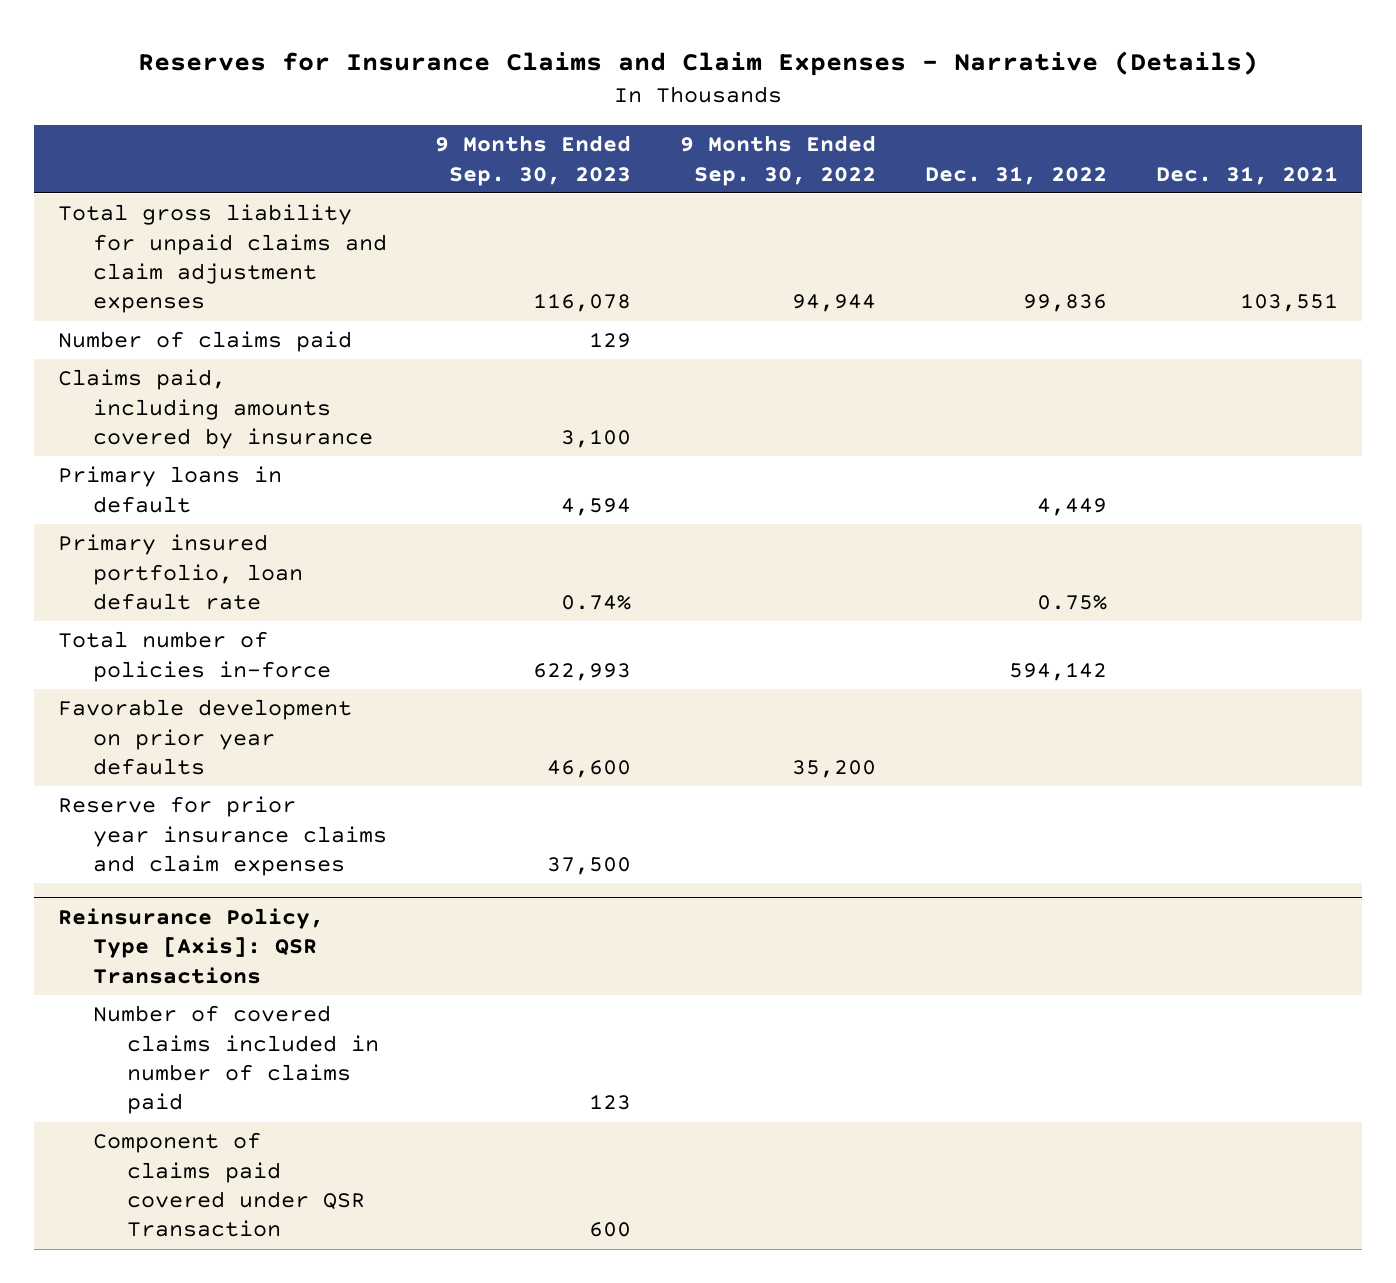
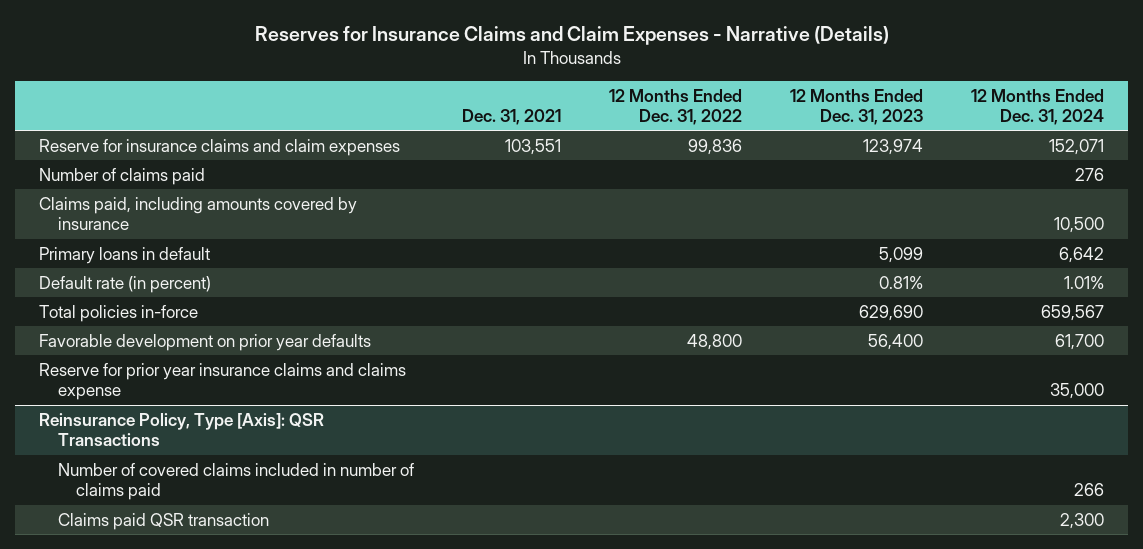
[435,135,632,186] 9 Months Ended Sep. 30, 2023 -> none
[680,135,877,186] 9 Months Ended Sep. 30, 2022 -> none
[924,165,1107,185] Dec. 31, 2022 -> none
none -> [608,88,742,126] 12 Months Ended Dec. 31, 2022
none -> [790,88,924,126] 12 Months Ended Dec. 31, 2023
none -> [971,88,1105,126] 12 Months Ended Dec. 31, 2024
[58,204,387,314] Total gross liability for unpaid claims and claim adjustment expenses -> [38,138,400,156] Reserve for insurance claims and claim expenses
[58,534,303,610] Primary insured portfolio, loan default rate -> none
none -> [38,275,211,293] Default rate (in percent)
[58,631,331,682] Total number of policies in-force -> [38,304,198,322] Total policies in-force
[58,796,387,876] Reserve for prior year insurance claims and claim expenses -> [38,362,406,401] Reserve for prior year insurance claims and claims expense
[92,1132,365,1238] Component of claims paid covered under QSR Transaction -> [57,512,269,530] Claims paid QSR transaction

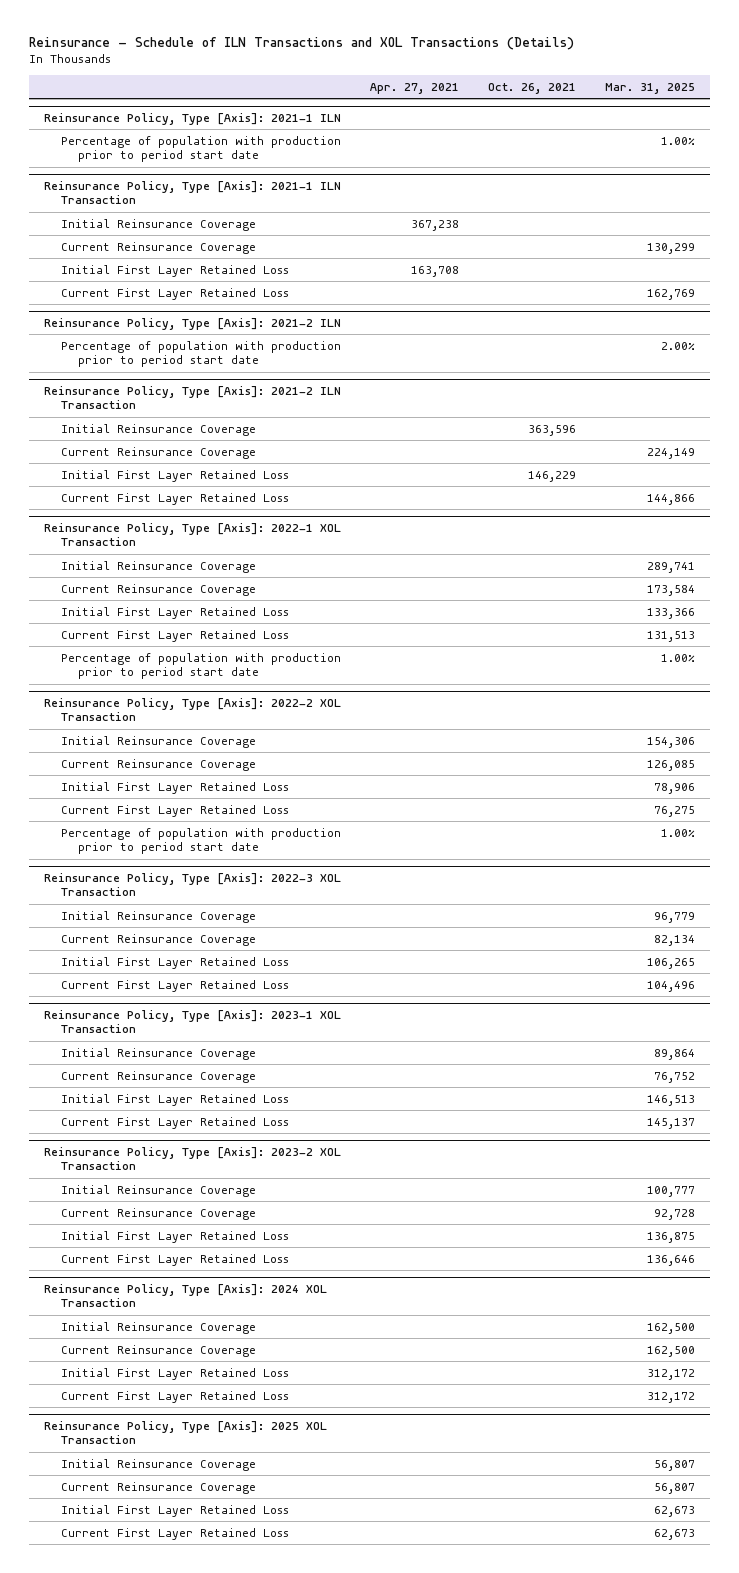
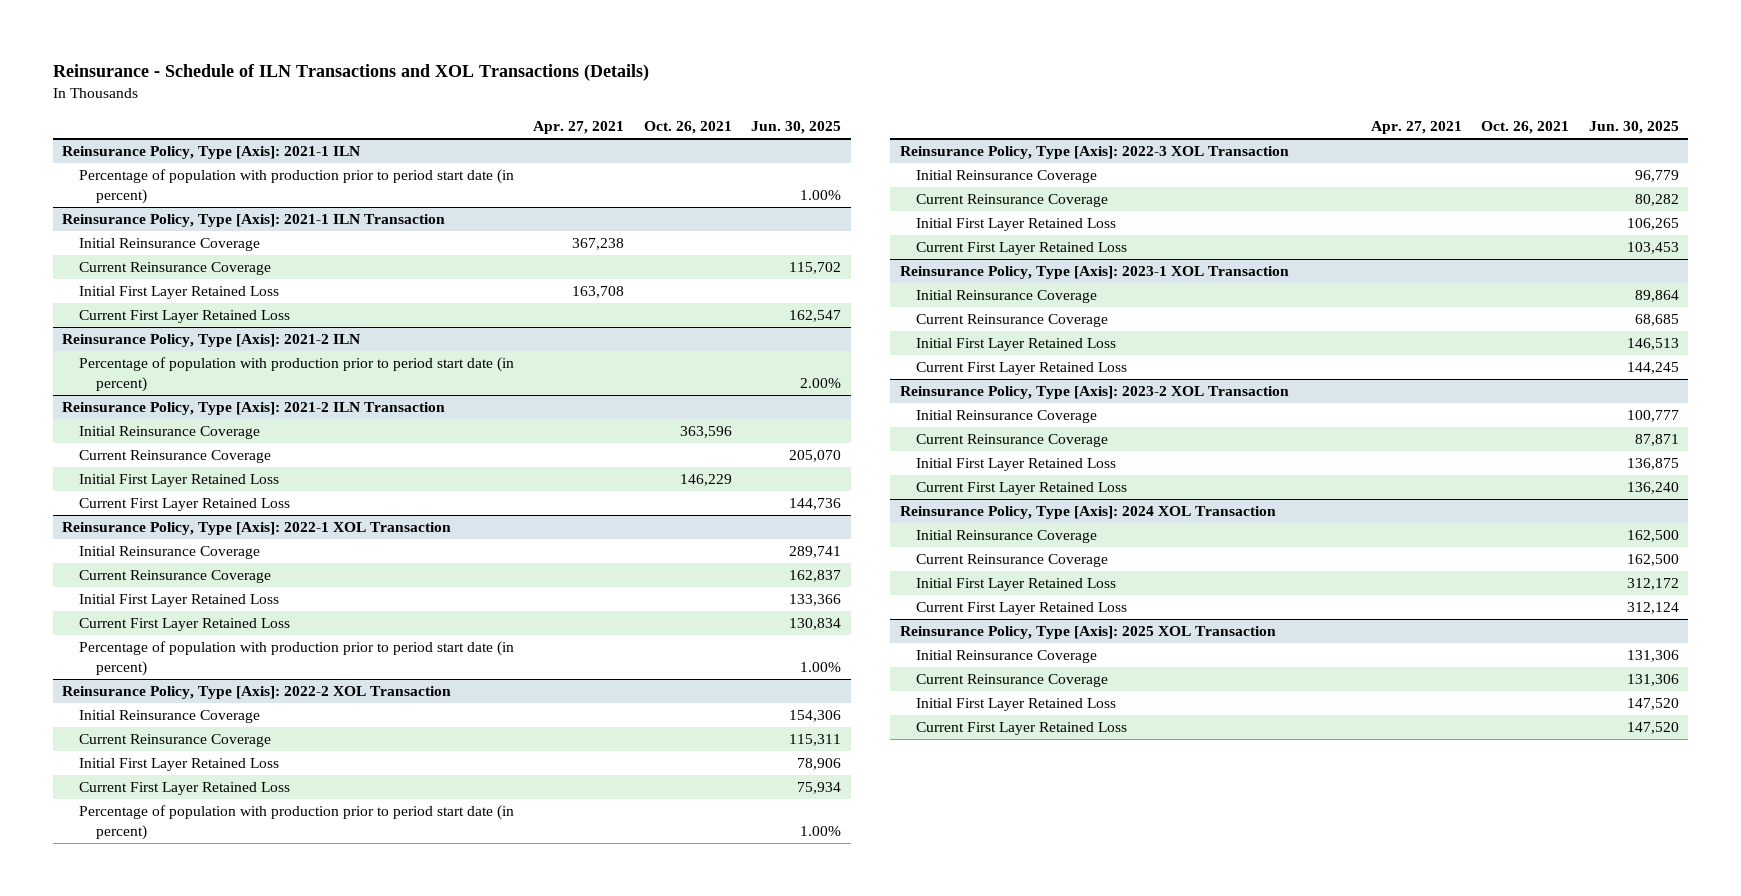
[605,82,696,94] Mar. 31, 2025 -> none
none -> [751,121,842,135] Jun. 30, 2025
[60,135,341,163] Percentage of population with production prior to period start date -> [78,169,514,205] Percentage of population with production prior to period start date (in percent)
[60,340,341,368] Percentage of population with production prior to period start date -> [78,357,514,393] Percentage of population with production prior to period start date (in percent)
[60,652,341,680] Percentage of population with production prior to period start date -> [78,641,514,677] Percentage of population with production prior to period start date (in percent)
[60,827,341,855] Percentage of population with production prior to period start date -> [78,805,514,841] Percentage of population with production prior to period start date (in percent)

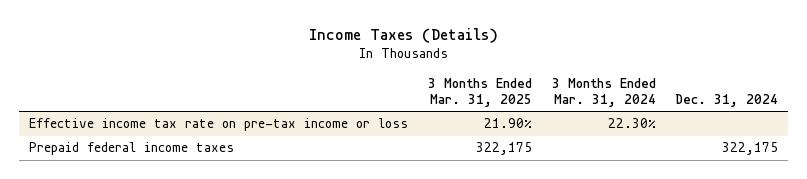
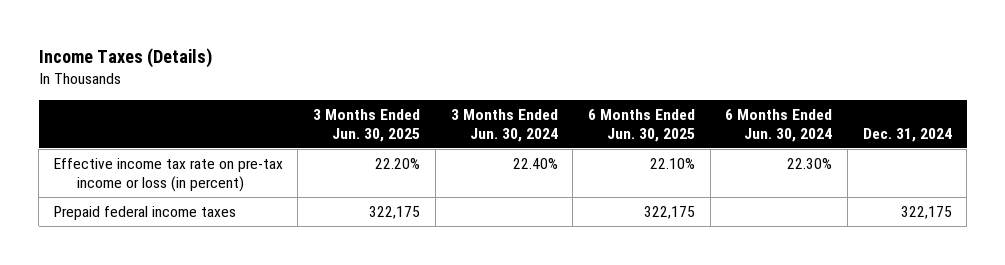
[427,78,532,108] 3 Months Ended Mar. 31, 2025 -> none
[551,78,656,108] 3 Months Ended Mar. 31, 2024 -> none
none -> [313,108,421,143] 3 Months Ended Jun. 30, 2025
none -> [450,108,558,143] 3 Months Ended Jun. 30, 2024
none -> [587,108,695,143] 6 Months Ended Jun. 30, 2025
none -> [725,108,833,143] 6 Months Ended Jun. 30, 2024
[29,118,409,132] Effective income tax rate on pre-tax income or loss -> [53,157,283,193] Effective income tax rate on pre-tax income or loss (in percent)

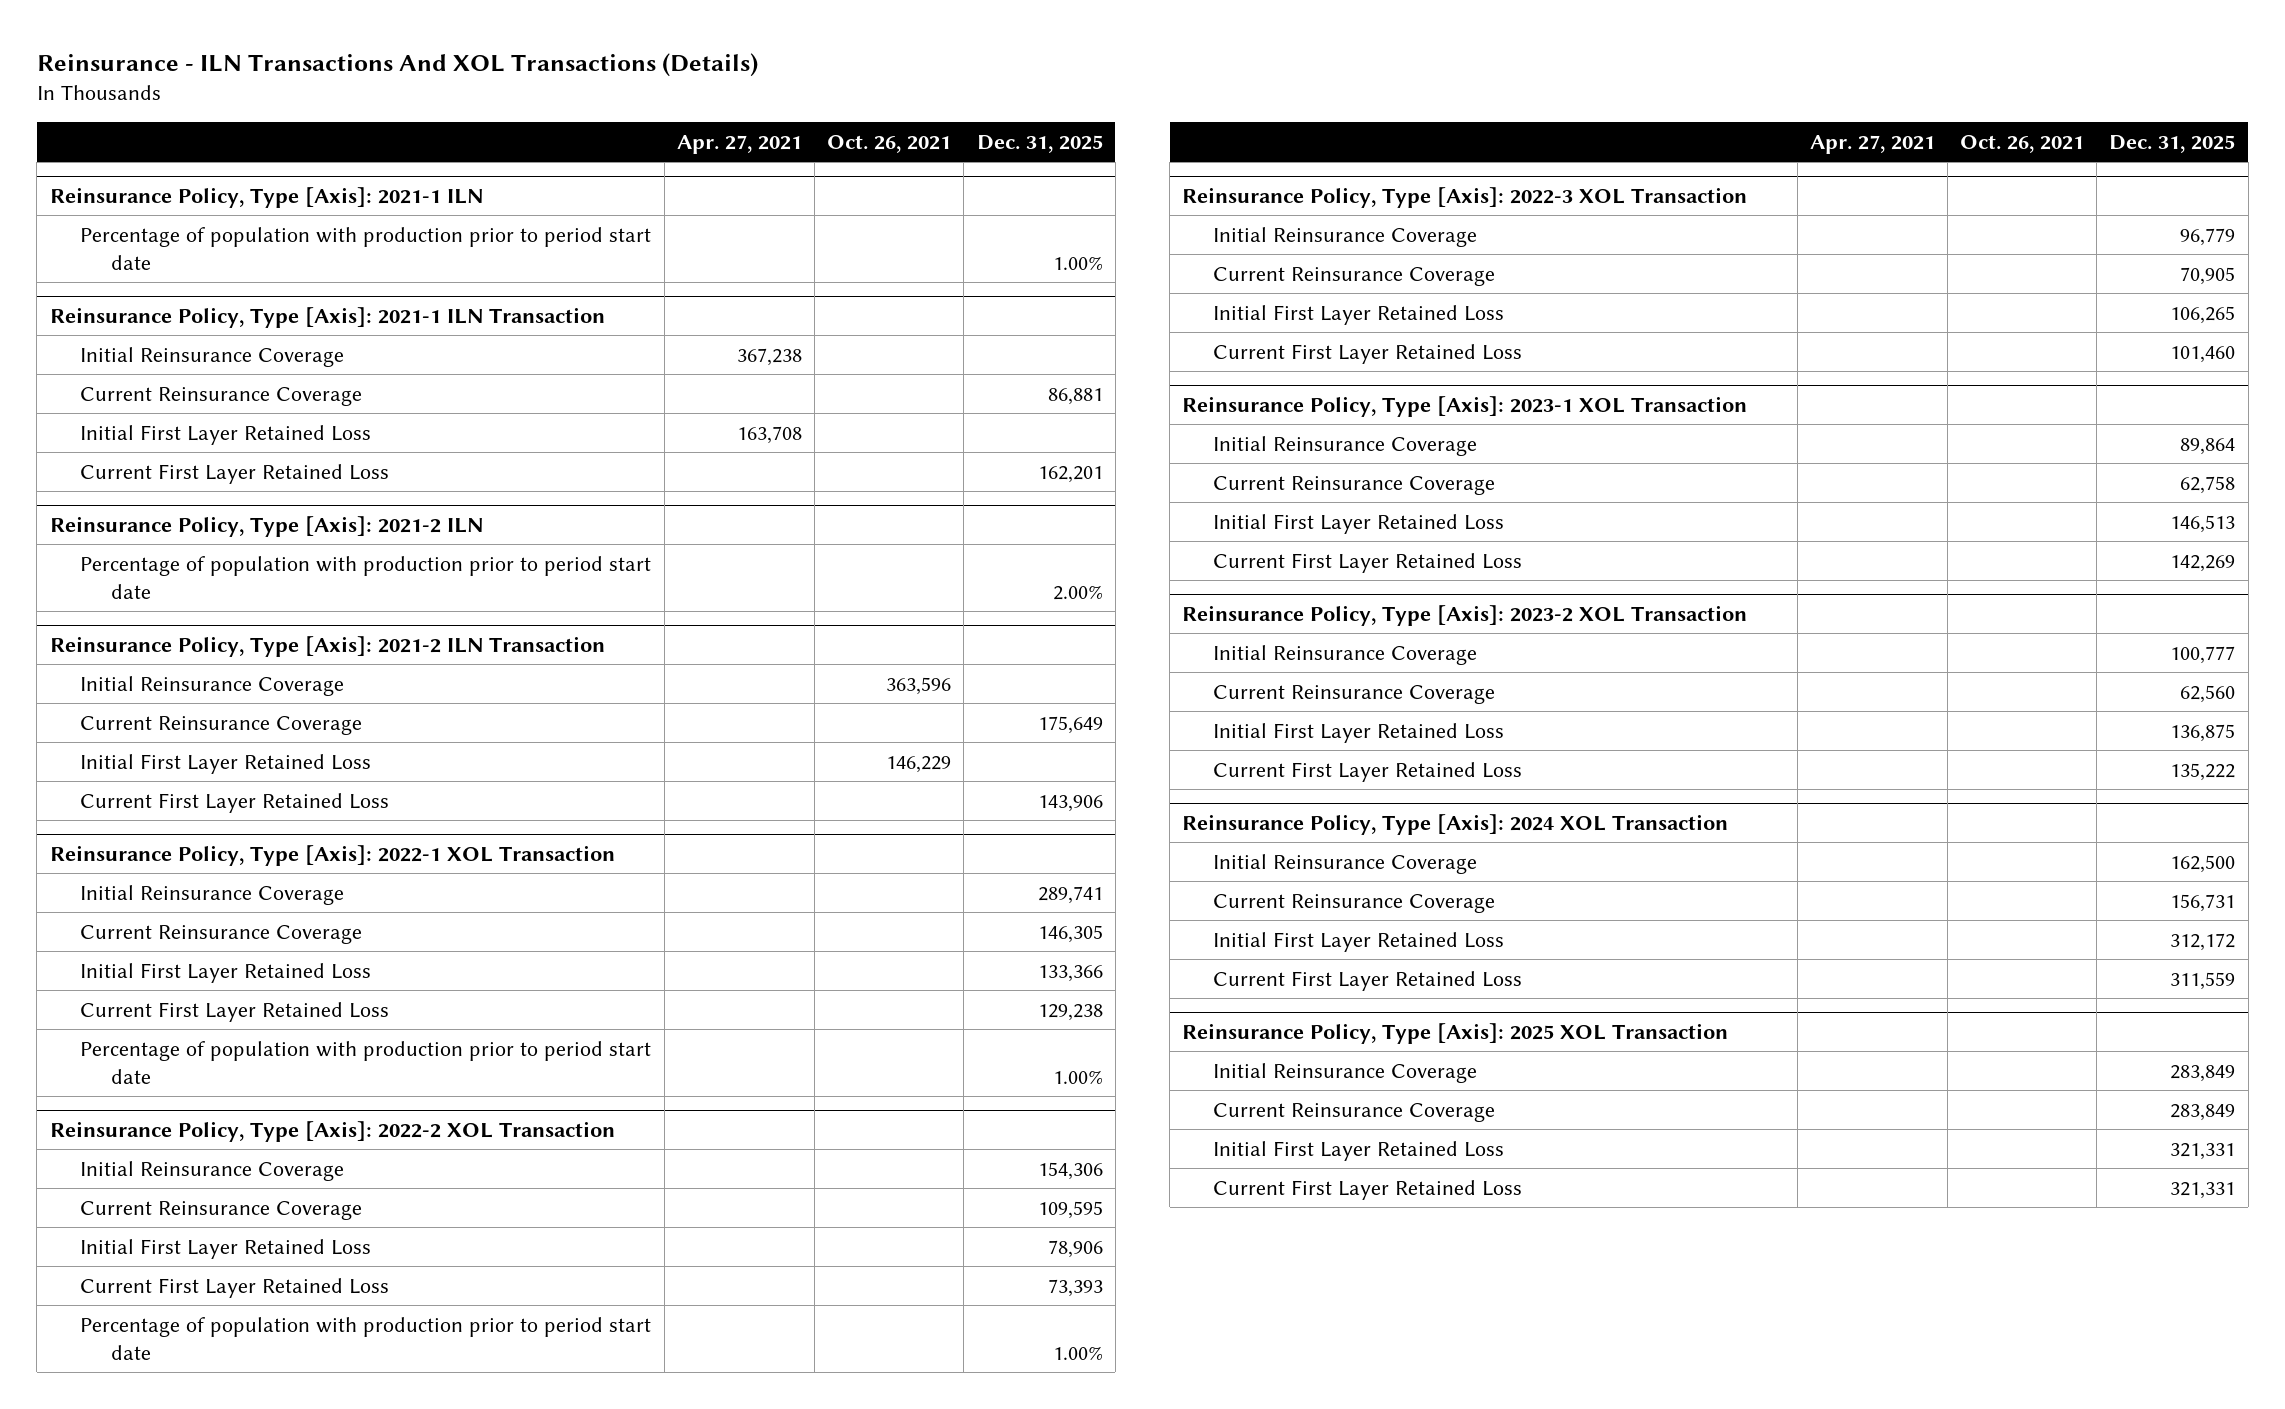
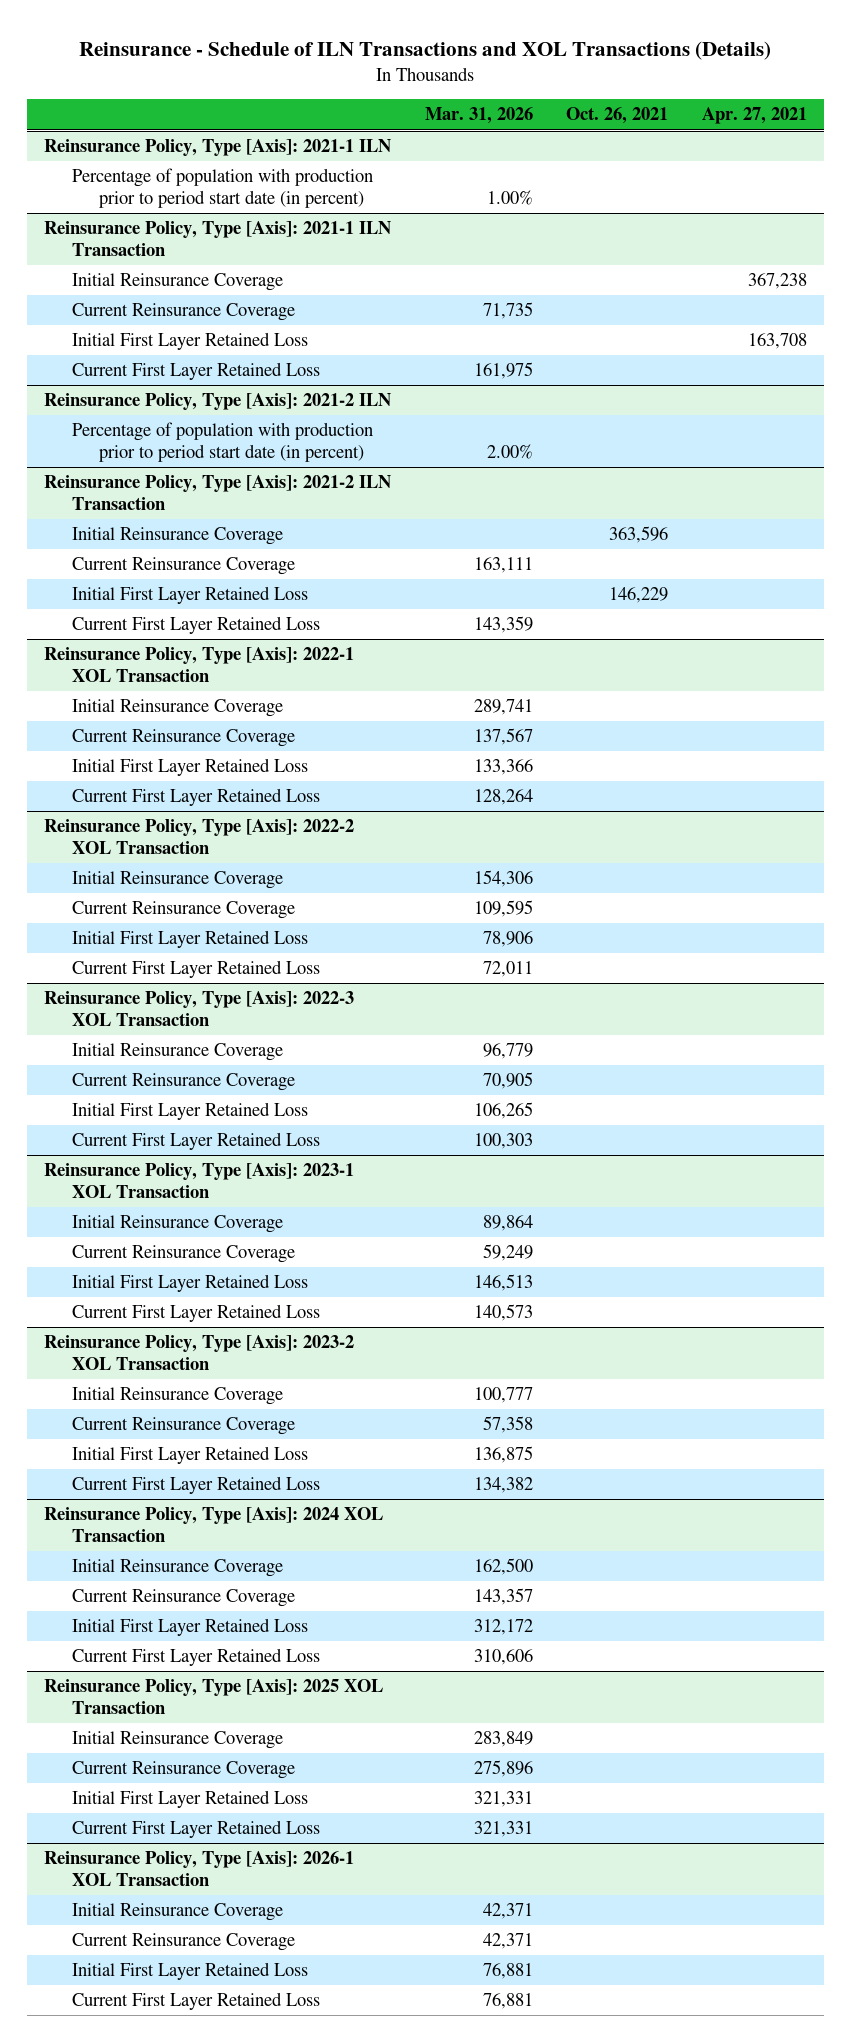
[36,52,758,77] Reinsurance - ILN Transactions And XOL Transactions (Details) -> [79,40,772,60] Reinsurance - Schedule of ILN Transactions and XOL Transactions (Details)
[976,134,1103,153] Dec. 31, 2025 -> none
none -> [424,107,533,125] Mar. 31, 2026
[80,226,652,270] Percentage of population with production prior to period start date -> [71,168,373,209] Percentage of population with production prior to period start date (in percent)
[80,555,652,599] Percentage of population with production prior to period start date -> [71,422,373,463] Percentage of population with production prior to period start date (in percent)
[80,1040,652,1084] Percentage of population with production prior to period start date -> none
[80,1316,652,1360] Percentage of population with production prior to period start date -> none
none -> [43,1851,354,1887] Reinsurance Policy, Type [Axis]: 2026-1 XOL Transaction
none -> [71,1903,283,1922] Initial Reinsurance Coverage
none -> [71,1933,295,1952] Current Reinsurance Coverage
none -> [71,1962,308,1981] Initial First Layer Retained Loss
none -> [71,1992,320,2011] Current First Layer Retained Loss

